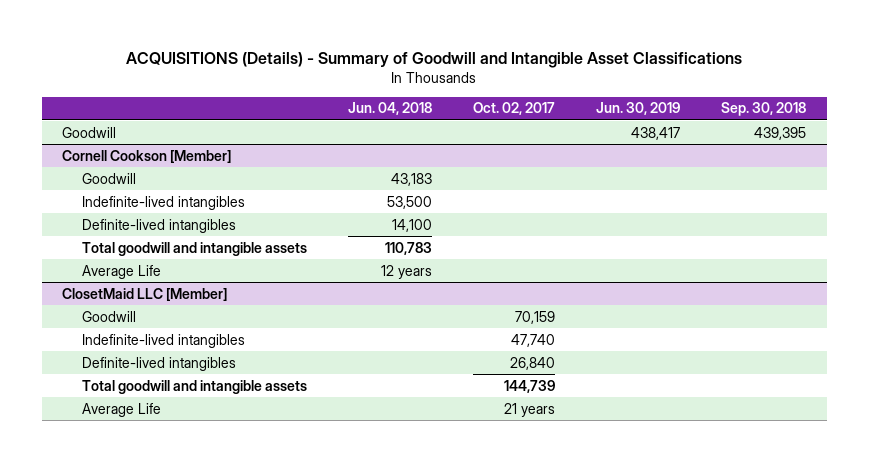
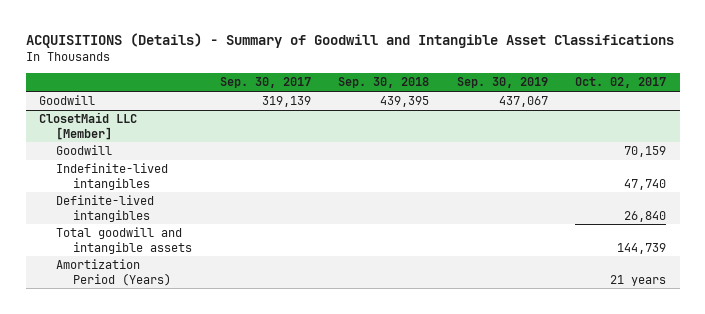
[348,102,433,116] Jun. 04, 2018 -> none
[596,102,681,116] Jun. 30, 2019 -> none
none -> [219,77,311,89] Sep. 30, 2017
none -> [456,77,548,89] Sep. 30, 2019
[62,149,232,163] Cornell Cookson [Member] -> none
[82,172,137,184] Goodwill -> none
[82,195,246,210] Indefinite-lived intangibles -> none
[82,218,237,233] Definite-lived intangibles -> none
[82,241,308,256] Total goodwill and intangible assets -> none
[82,264,162,279] Average Life -> none
[82,402,162,417] Average Life -> [56,259,172,286] Amortization Period (Years)

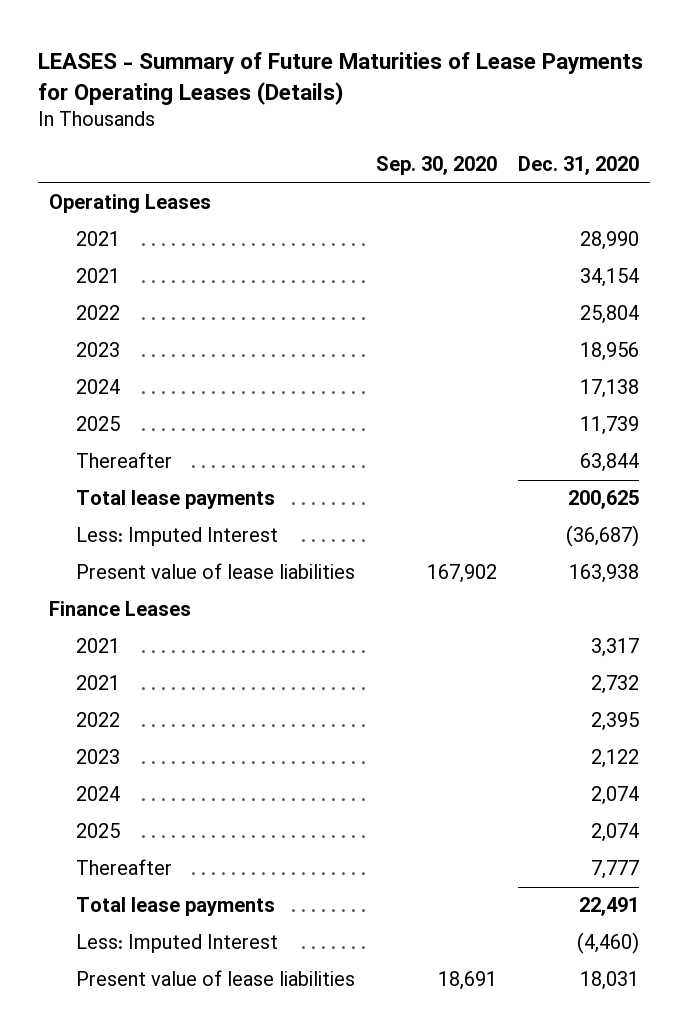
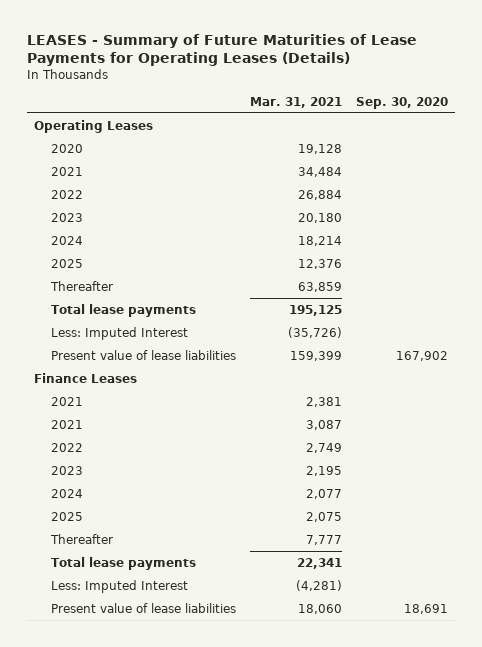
[518,156,640,176] Dec. 31, 2020 -> none
none -> [250,96,343,108] Mar. 31, 2021
[76,231,121,247] 2021 -> [51,143,84,153] 2020

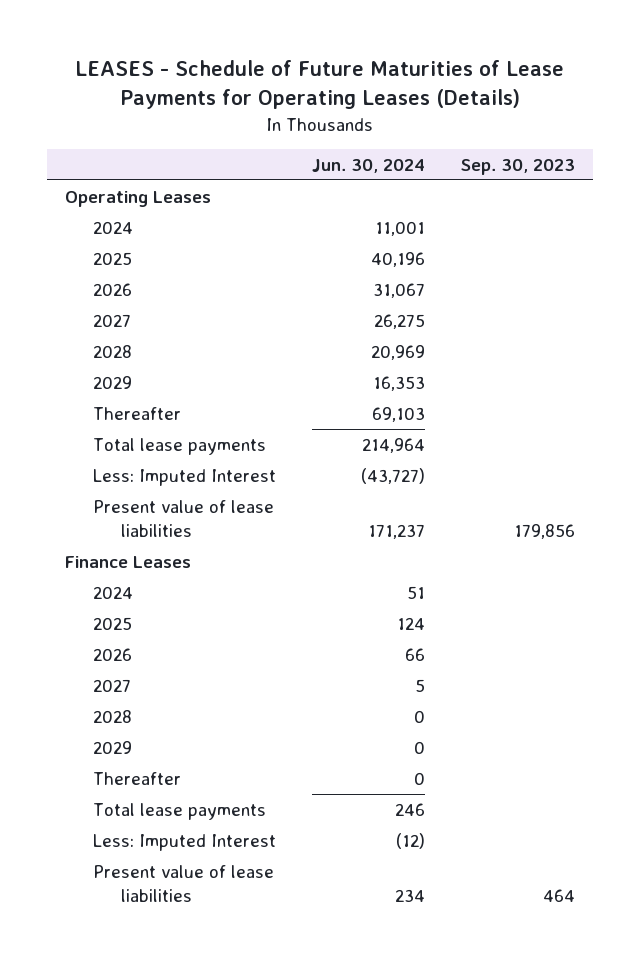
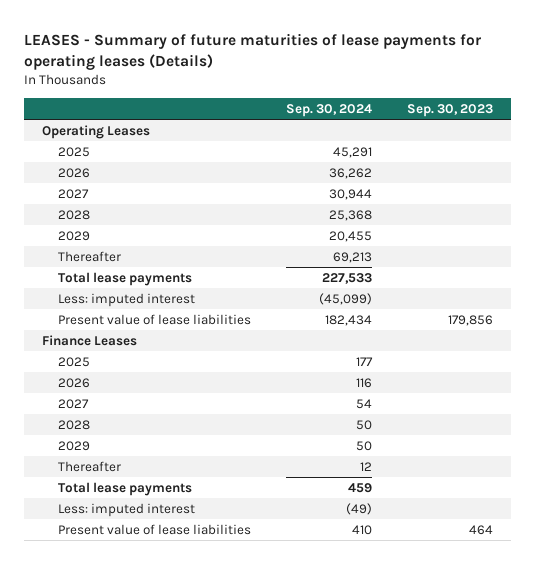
[75,60,565,110] LEASES - Schedule of Future Maturities of Lease Payments for Operating Leases (Details) -> [24,33,482,71] LEASES - Summary of future maturities of lease payments for operating leases (Details)
[312,158,426,173] Jun. 30, 2024 -> none
none -> [286,103,373,117] Sep. 30, 2024
[93,220,134,234] 2024 -> none
[93,468,277,486] Less: Imputed Interest -> [57,292,195,307] Less: imputed interest
[93,585,134,599] 2024 -> none
[93,833,277,851] Less: Imputed Interest -> [57,502,195,517] Less: imputed interest

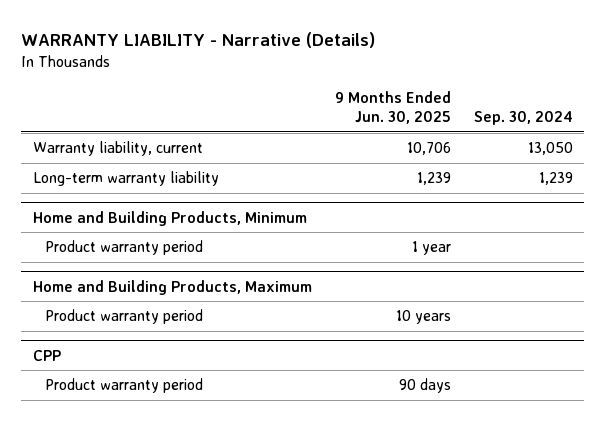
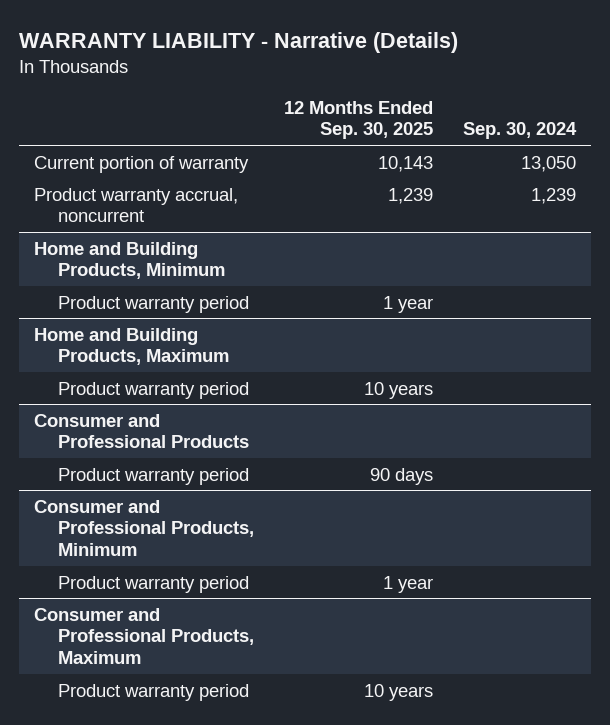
[334,91,451,124] 9 Months Ended Jun. 30, 2025 -> none
none -> [284,100,434,140] 12 Months Ended Sep. 30, 2025
[32,141,203,157] Warranty liability, current -> [33,155,249,173] Current portion of warranty
[32,171,219,187] Long-term warranty liability -> [33,187,238,223] Product warranty accrual, noncurrent
[32,349,61,361] CPP -> [33,413,249,449] Consumer and Professional Products
none -> [33,499,254,556] Consumer and Professional Products, Minimum
none -> [57,575,249,593] Product warranty period
none -> [33,607,254,664] Consumer and Professional Products, Maximum
none -> [57,683,249,701] Product warranty period

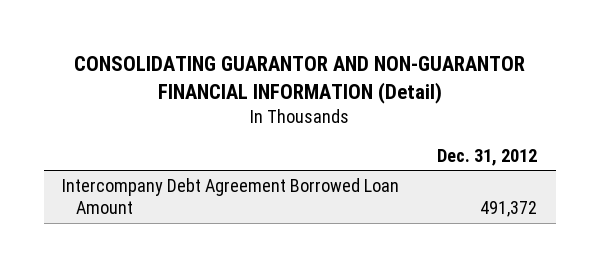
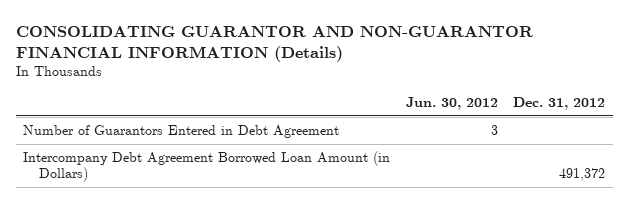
[73,56,525,104] CONSOLIDATING GUARANTOR AND NON-GUARANTOR FINANCIAL INFORMATION (Detail) -> [15,25,533,62] CONSOLIDATING GUARANTOR AND NON-GUARANTOR FINANCIAL INFORMATION (Details)
none -> [405,97,498,111] Jun. 30, 2012
none -> [23,124,340,138] Number of Guarantors Entered in Debt Agreement
[62,178,400,215] Intercompany Debt Agreement Borrowed Loan Amount -> [23,150,391,183] Intercompany Debt Agreement Borrowed Loan Amount (in Dollars)

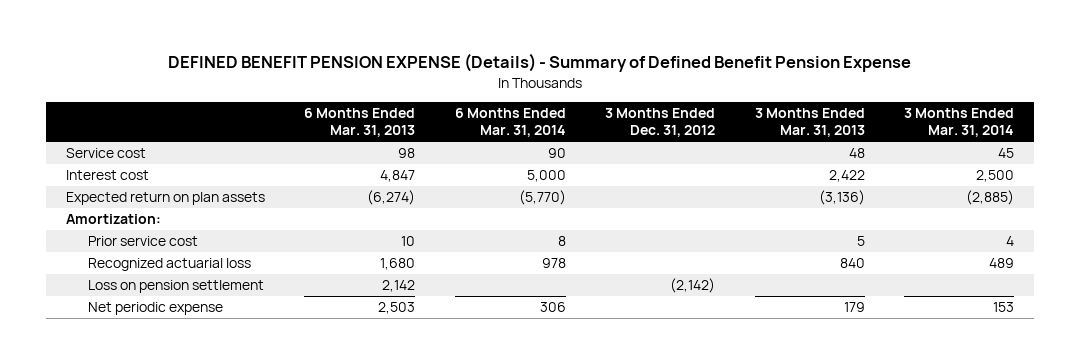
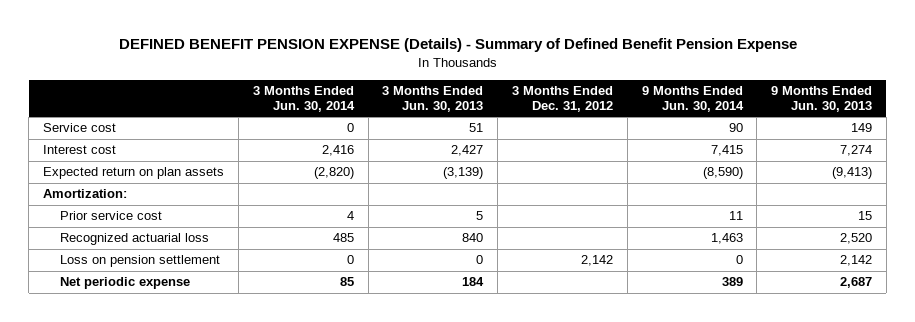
[304,108,416,138] 6 Months Ended Mar. 31, 2013 -> none
[454,108,566,138] 6 Months Ended Mar. 31, 2014 -> none
[754,108,865,138] 3 Months Ended Mar. 31, 2013 -> none
[903,108,1014,138] 3 Months Ended Mar. 31, 2014 -> none
none -> [252,86,355,113] 3 Months Ended Jun. 30, 2014
none -> [382,86,484,113] 3 Months Ended Jun. 30, 2013
none -> [641,86,744,113] 9 Months Ended Jun. 30, 2014
none -> [771,86,873,113] 9 Months Ended Jun. 30, 2013
[670,278,716,294] (2,142) -> [580,255,613,267] 2,142

